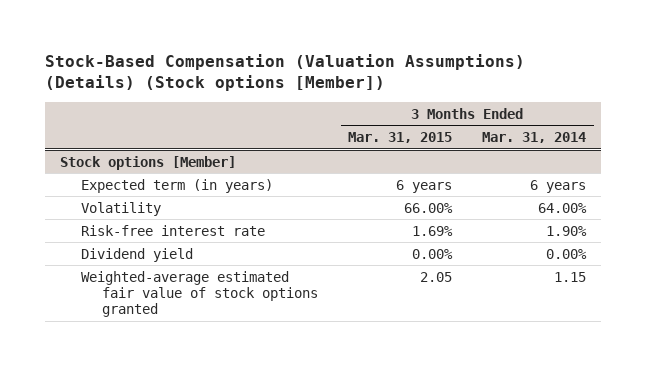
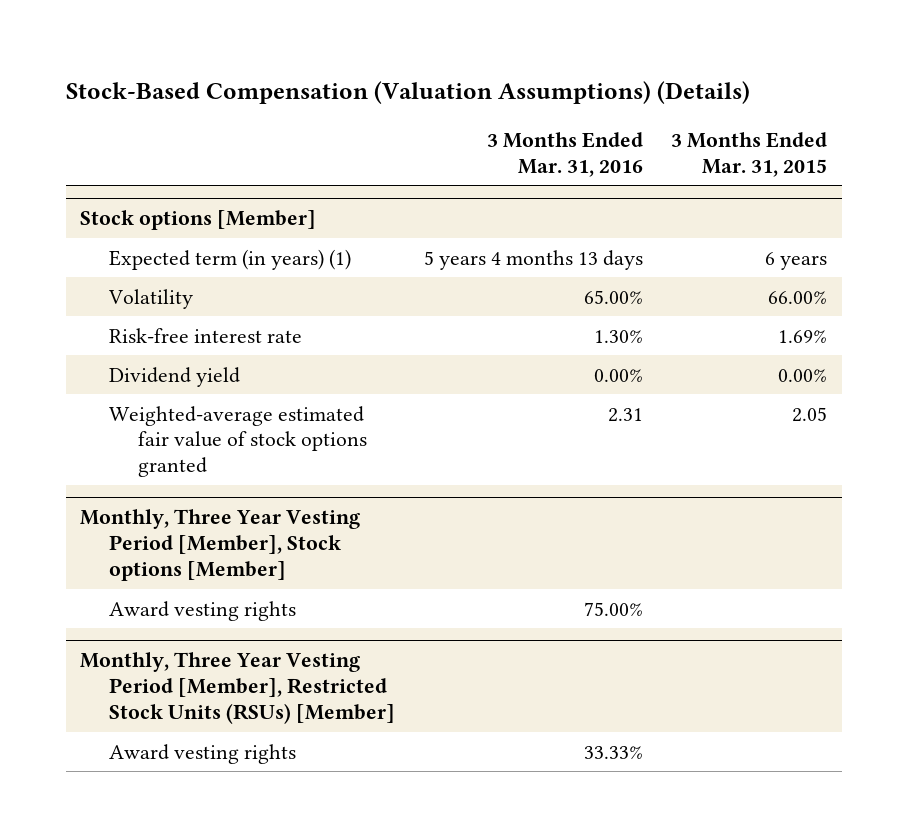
[44,53,525,92] Stock-Based Compensation (Valuation Assumptions) (Details) (Stock options [Member]) -> [65,80,750,104] Stock-Based Compensation (Valuation Assumptions) (Details)
[482,132,587,144] Mar. 31, 2014 -> none
none -> [486,131,643,177] 3 Months Ended Mar. 31, 2016
[81,178,274,193] Expected term (in years) -> [109,248,352,270] Expected term (in years) (1)
none -> [79,509,360,582] Monthly, Three Year Vesting Period [Member], Stock options [Member]
none -> [109,600,297,621] Award vesting rights
none -> [79,652,396,725] Monthly, Three Year Vesting Period [Member], Restricted Stock Units (RSUs) [Member]
none -> [109,743,297,764] Award vesting rights

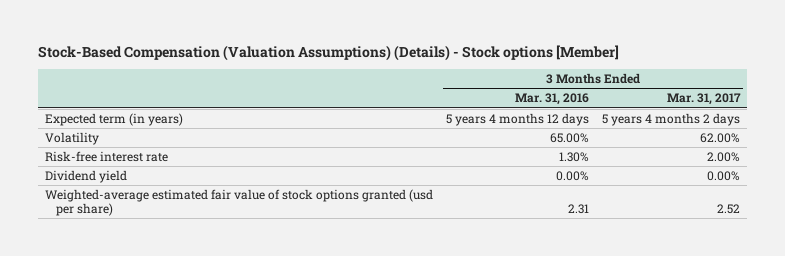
[65,80,750,104] Stock-Based Compensation (Valuation Assumptions) (Details) -> [38,45,620,62] Stock-Based Compensation (Valuation Assumptions) (Details) - Stock options [Member]
[671,131,828,177] 3 Months Ended Mar. 31, 2015 -> none
none -> [667,93,742,106] Mar. 31, 2017
[79,210,316,231] Stock options [Member] -> none
[109,248,352,270] Expected term (in years) (1) -> [44,112,183,126] Expected term (in years)
[423,249,643,270] 5 years 4 months 13 days -> [445,112,589,126] 5 years 4 months 12 days
[79,509,360,582] Monthly, Three Year Vesting Period [Member], Stock options [Member] -> none
[109,600,297,621] Award vesting rights -> none
[79,652,396,725] Monthly, Three Year Vesting Period [Member], Restricted Stock Units (RSUs) [Member] -> none
[109,743,297,764] Award vesting rights -> none
[109,405,368,478] Weighted-average estimated fair value of stock options granted -> [44,188,433,217] Weighted-average estimated fair value of stock options granted (usd per share)

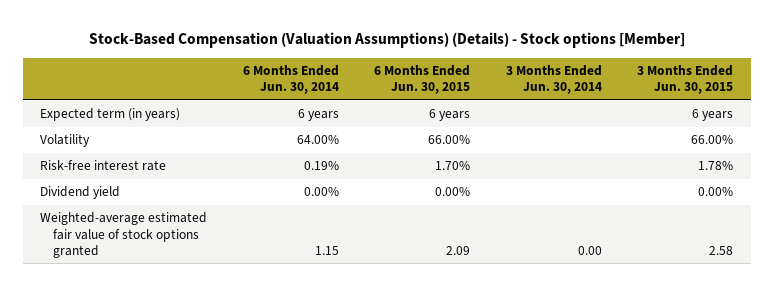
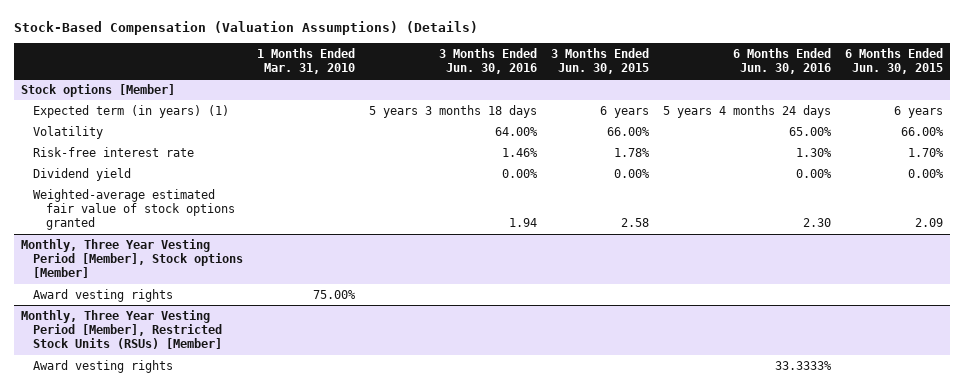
[88,31,685,48] Stock-Based Compensation (Valuation Assumptions) (Details) - Stock options [Member] -> [13,20,478,35] Stock-Based Compensation (Valuation Assumptions) (Details)
[242,65,339,95] 6 Months Ended Jun. 30, 2014 -> none
[505,65,602,95] 3 Months Ended Jun. 30, 2014 -> none
none -> [257,47,356,75] 1 Months Ended Mar. 31, 2010
none -> [439,47,538,75] 3 Months Ended Jun. 30, 2016
none -> [732,47,831,75] 6 Months Ended Jun. 30, 2016
none -> [20,83,175,97] Stock options [Member]
[40,108,181,122] Expected term (in years) -> [33,104,230,118] Expected term (in years) (1)
none -> [20,238,244,279] Monthly, Three Year Vesting Period [Member], Stock options [Member]
none -> [33,288,174,302] Award vesting rights
none -> [20,309,223,350] Monthly, Three Year Vesting Period [Member], Restricted Stock Units (RSUs) [Member]
none -> [33,359,174,373] Award vesting rights

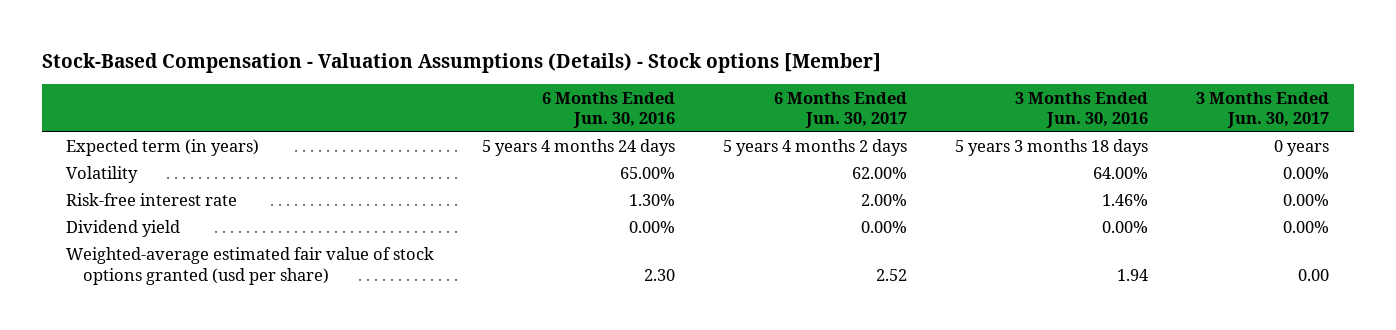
[13,20,478,35] Stock-Based Compensation (Valuation Assumptions) (Details) -> [42,52,882,73] Stock-Based Compensation - Valuation Assumptions (Details) - Stock options [Member]
[257,47,356,75] 1 Months Ended Mar. 31, 2010 -> none
[551,47,650,75] 3 Months Ended Jun. 30, 2015 -> none
[844,47,943,75] 6 Months Ended Jun. 30, 2015 -> none
none -> [774,91,908,129] 6 Months Ended Jun. 30, 2017
none -> [1196,91,1330,129] 3 Months Ended Jun. 30, 2017
[20,83,175,97] Stock options [Member] -> none
[33,104,230,118] Expected term (in years) (1) -> [66,139,260,157] Expected term (in years)
[20,238,244,279] Monthly, Three Year Vesting Period [Member], Stock options [Member] -> none
[33,288,174,302] Award vesting rights -> none
[20,309,223,350] Monthly, Three Year Vesting Period [Member], Restricted Stock Units (RSUs) [Member] -> none
[33,359,174,373] Award vesting rights -> none
[33,188,235,231] Weighted-average estimated fair value of stock options granted -> [66,247,435,285] Weighted-average estimated fair value of stock options granted (usd per share)

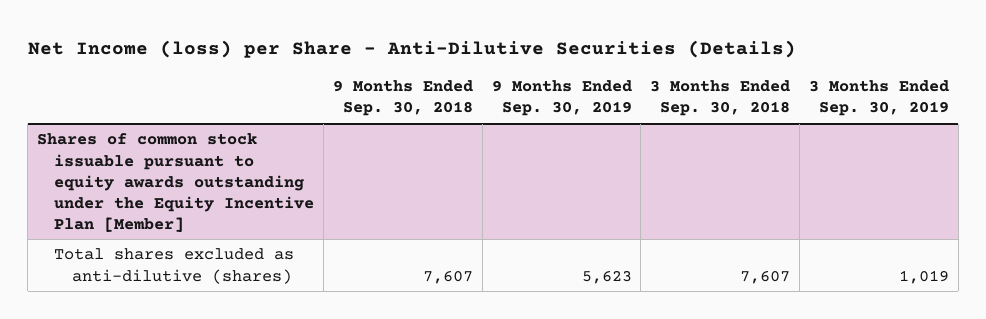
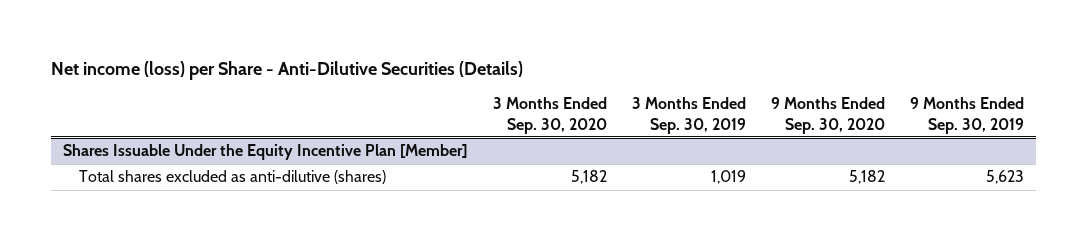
[27,39,796,58] Net Income (loss) per Share - Anti-Dilutive Securities (Details) -> [50,61,523,81] Net income (loss) per Share - Anti-Dilutive Securities (Details)
[332,80,473,117] 9 Months Ended Sep. 30, 2018 -> none
[650,80,791,117] 3 Months Ended Sep. 30, 2018 -> none
none -> [492,97,607,134] 3 Months Ended Sep. 30, 2020
none -> [770,97,885,134] 9 Months Ended Sep. 30, 2020
[37,133,315,232] Shares of common stock issuable pursuant to equity awards outstanding under the Equity Incentive Plan [Member] -> [63,144,468,161] Shares Issuable Under the Equity Incentive Plan [Member]

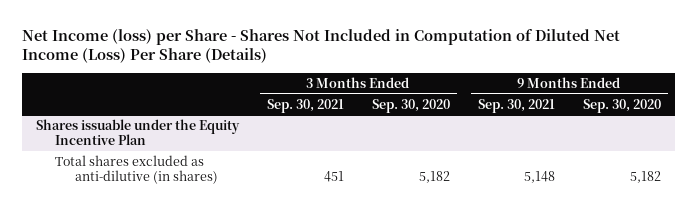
[50,61,523,81] Net income (loss) per Share - Anti-Dilutive Securities (Details) -> [21,29,620,64] Net Income (loss) per Share - Shares Not Included in Computation of Diluted Net Income (Loss) Per Share (Details)
[631,97,746,134] 3 Months Ended Sep. 30, 2019 -> none
[909,97,1024,134] 9 Months Ended Sep. 30, 2019 -> none
none -> [266,98,344,113] Sep. 30, 2021
none -> [477,98,555,113] Sep. 30, 2021
[63,144,468,161] Shares Issuable Under the Equity Incentive Plan [Member] -> [35,118,240,146] Shares issuable under the Equity Incentive Plan
[79,170,387,185] Total shares excluded as anti-dilutive (shares) -> [55,154,218,185] Total shares excluded as anti-dilutive (in shares)

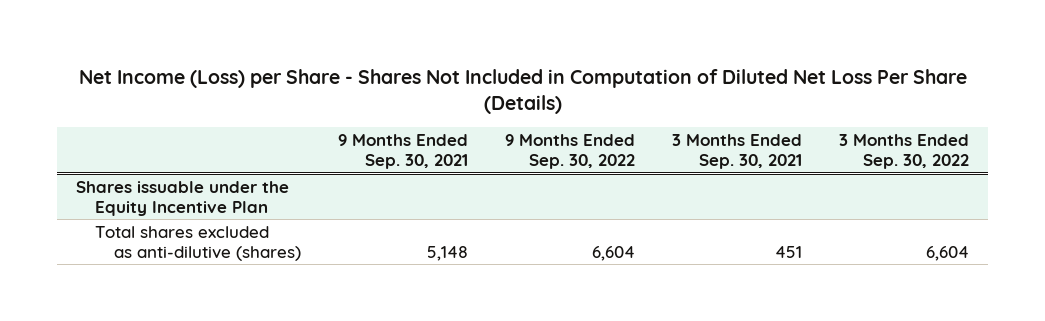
[21,29,620,64] Net Income (loss) per Share - Shares Not Included in Computation of Diluted Net Income (Loss) Per Share (Details) -> [78,68,967,115] Net Income (Loss) per Share - Shares Not Included in Computation of Diluted Net Loss Per Share (Details)
[371,98,450,113] Sep. 30, 2020 -> none
[582,98,661,113] Sep. 30, 2020 -> none
none -> [505,134,636,169] 9 Months Ended Sep. 30, 2022
none -> [839,134,970,169] 3 Months Ended Sep. 30, 2022
[55,154,218,185] Total shares excluded as anti-dilutive (in shares) -> [94,225,301,261] Total shares excluded as anti-dilutive (shares)

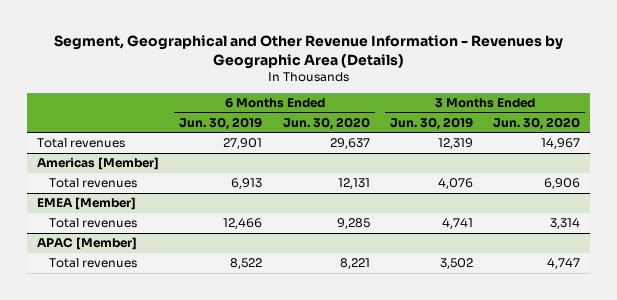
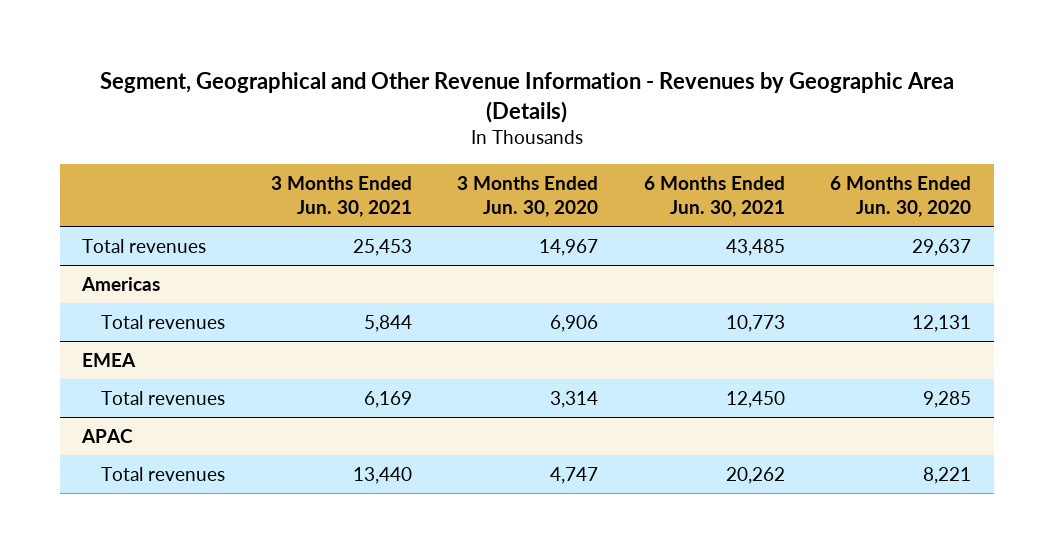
[179,116,263,130] Jun. 30, 2019 -> none
[389,116,473,130] Jun. 30, 2019 -> none
none -> [270,175,412,217] 3 Months Ended Jun. 30, 2021
none -> [643,175,785,217] 6 Months Ended Jun. 30, 2021
[37,157,160,171] Americas [Member] -> [81,277,161,292] Americas
[37,197,137,211] EMEA [Member] -> [82,353,137,368] EMEA
[37,237,138,251] APAC [Member] -> [81,429,134,444] APAC

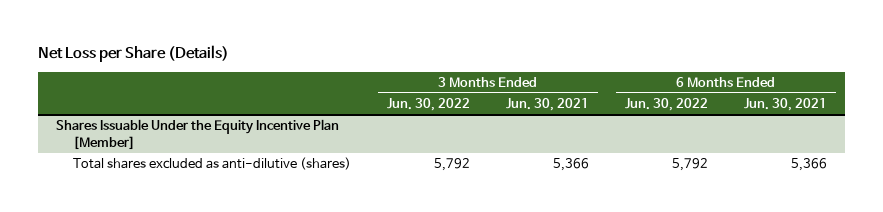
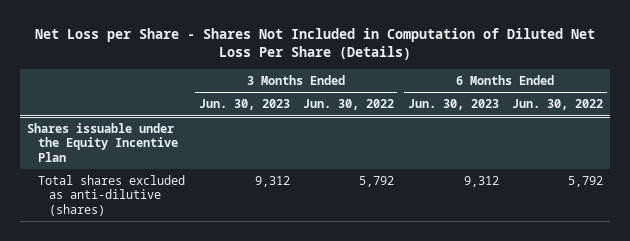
[38,45,230,63] Net Loss per Share (Details) -> [35,27,596,61] Net Loss per Share - Shares Not Included in Computation of Diluted Net Loss Per Share (Details)
[505,98,589,112] Jun. 30, 2021 -> none
[743,98,827,112] Jun. 30, 2021 -> none
none -> [198,99,290,111] Jun. 30, 2023
none -> [407,99,499,111] Jun. 30, 2023
[56,119,340,150] Shares Issuable Under the Equity Incentive Plan [Member] -> [27,122,179,163] Shares issuable under the Equity Incentive Plan

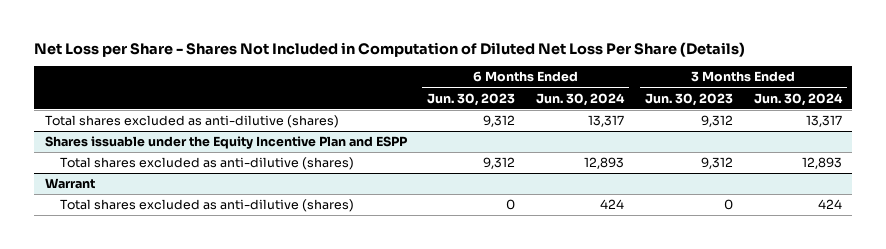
[303,99,395,111] Jun. 30, 2022 -> none
[512,99,604,111] Jun. 30, 2022 -> none
none -> [536,92,626,106] Jun. 30, 2024
none -> [753,92,843,106] Jun. 30, 2024
[27,122,179,163] Shares issuable under the Equity Incentive Plan -> none
none -> [44,136,408,150] Shares issuable under the Equity Incentive Plan and ESPP
none -> [59,157,354,171] Total shares excluded as anti-dilutive (shares)
none -> [44,178,95,190] Warrant
none -> [59,199,354,213] Total shares excluded as anti-dilutive (shares)

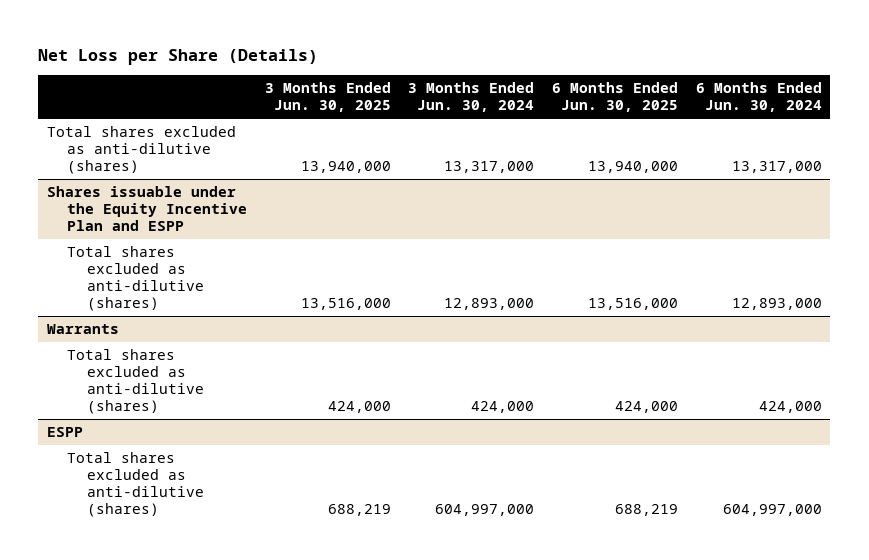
[34,41,746,57] Net Loss per Share - Shares Not Included in Computation of Diluted Net Loss Per Share (Details) -> [38,48,319,65] Net Loss per Share (Details)
[427,92,516,106] Jun. 30, 2023 -> none
[644,92,733,106] Jun. 30, 2023 -> none
none -> [264,82,391,113] 3 Months Ended Jun. 30, 2025
none -> [551,82,678,113] 6 Months Ended Jun. 30, 2025
[588,115,625,128] 13,317 -> [731,161,822,174] 13,317,000
[805,115,842,128] 13,317 -> [444,161,535,174] 13,317,000
[584,157,625,170] 12,893 -> [731,297,822,310] 12,893,000
[801,157,842,170] 12,893 -> [444,297,535,310] 12,893,000
[44,178,95,190] Warrant -> [47,324,120,335] Warrants
[600,199,625,210] 424 -> [758,400,822,413] 424,000
[817,199,842,210] 424 -> [471,400,535,413] 424,000
none -> [47,427,84,438] ESPP
none -> [66,452,204,517] Total shares excluded as anti-dilutive (shares)

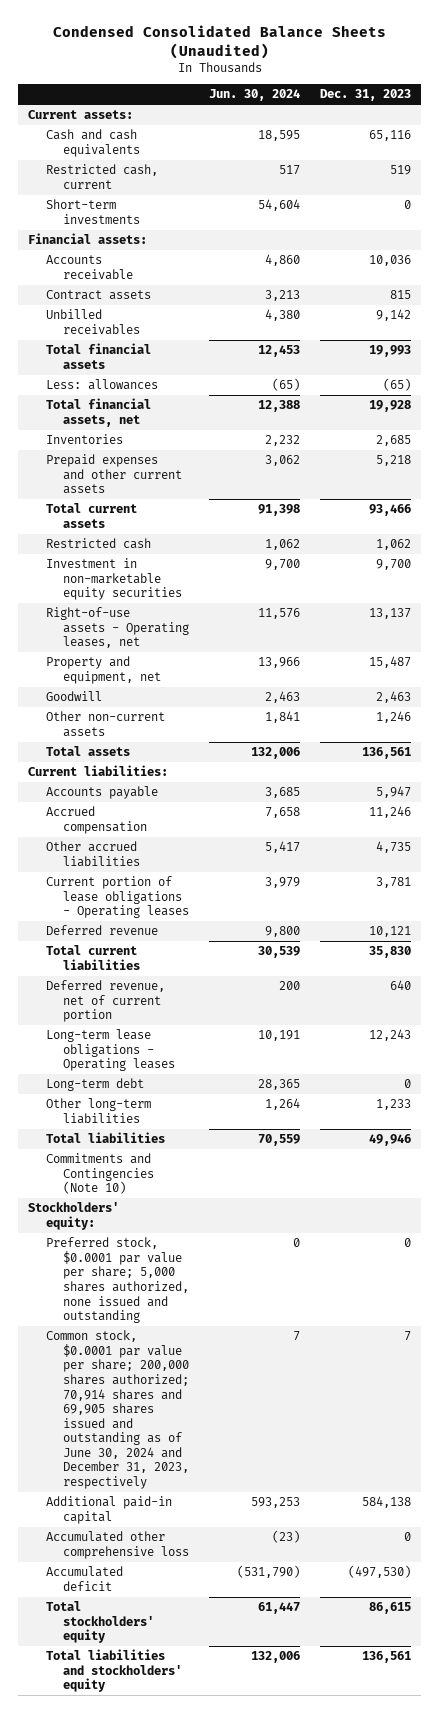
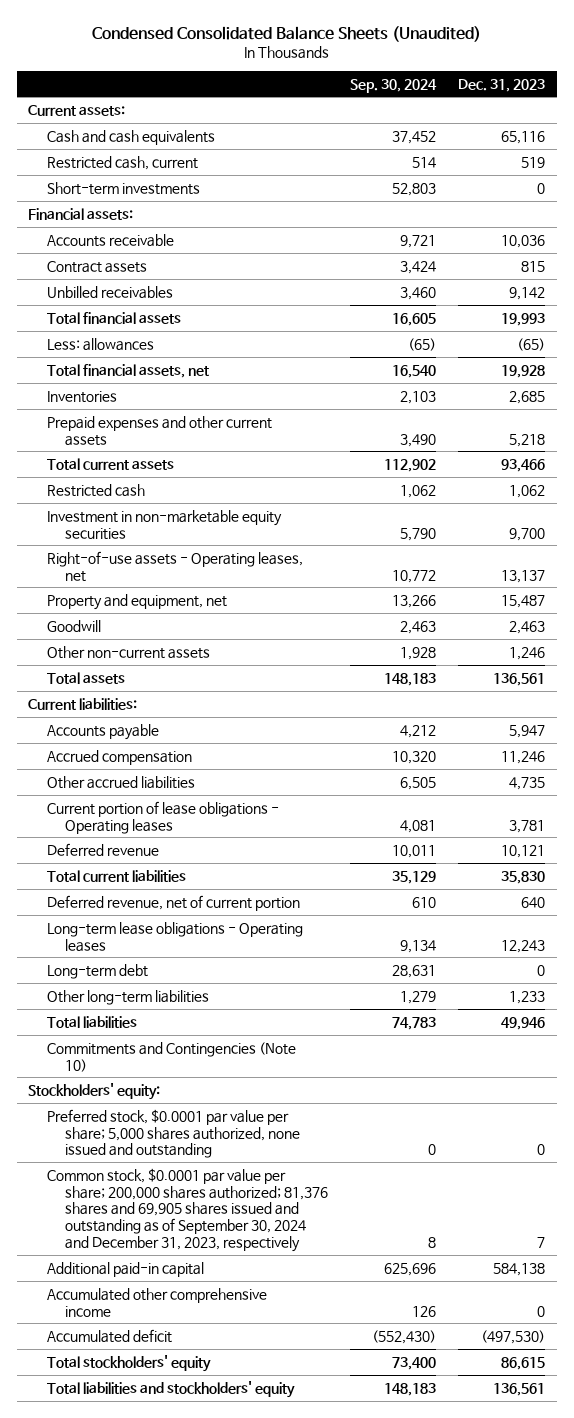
[209,89,301,102] Jun. 30, 2024 -> none
none -> [350,78,438,93] Sep. 30, 2024
[45,1330,190,1489] Common stock, $0.0001 par value per share; 200,000 shares authorized; 70,914 shares and 69,905 shares issued and outstanding as of June 30, 2024 and December 31, 2023, respectively -> [46,1167,329,1253] Common stock, $0.0001 par value per share; 200,000 shares authorized; 81,376 shares and 69,905 shares issued and outstanding as of September 30, 2024 and December 31, 2023, respectively
[45,1531,190,1559] Accumulated other comprehensive loss -> [46,1287,267,1317] Accumulated other comprehensive income

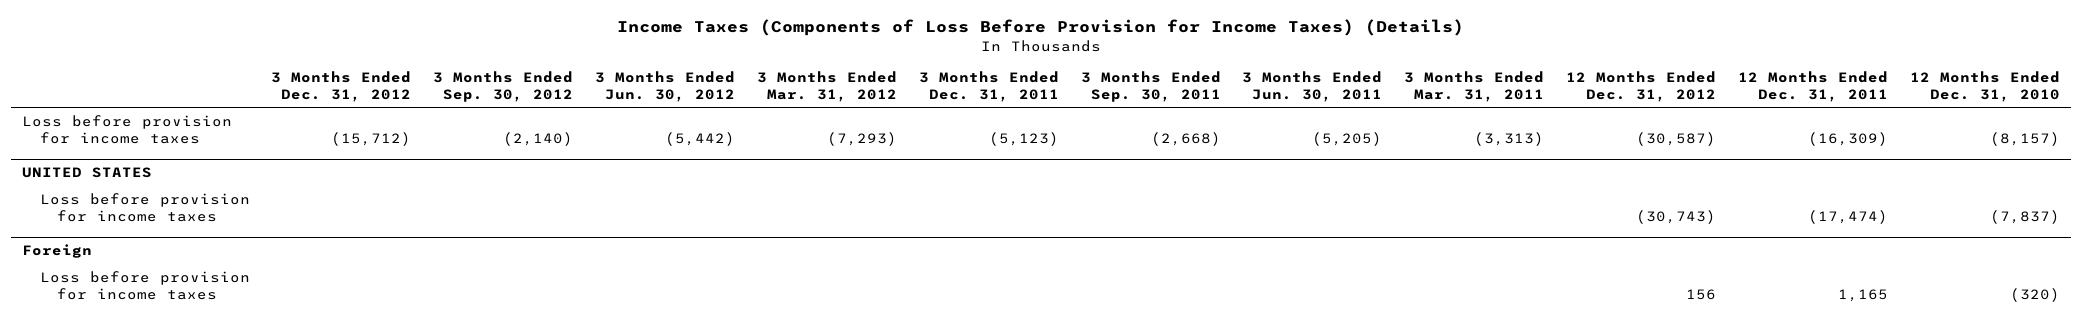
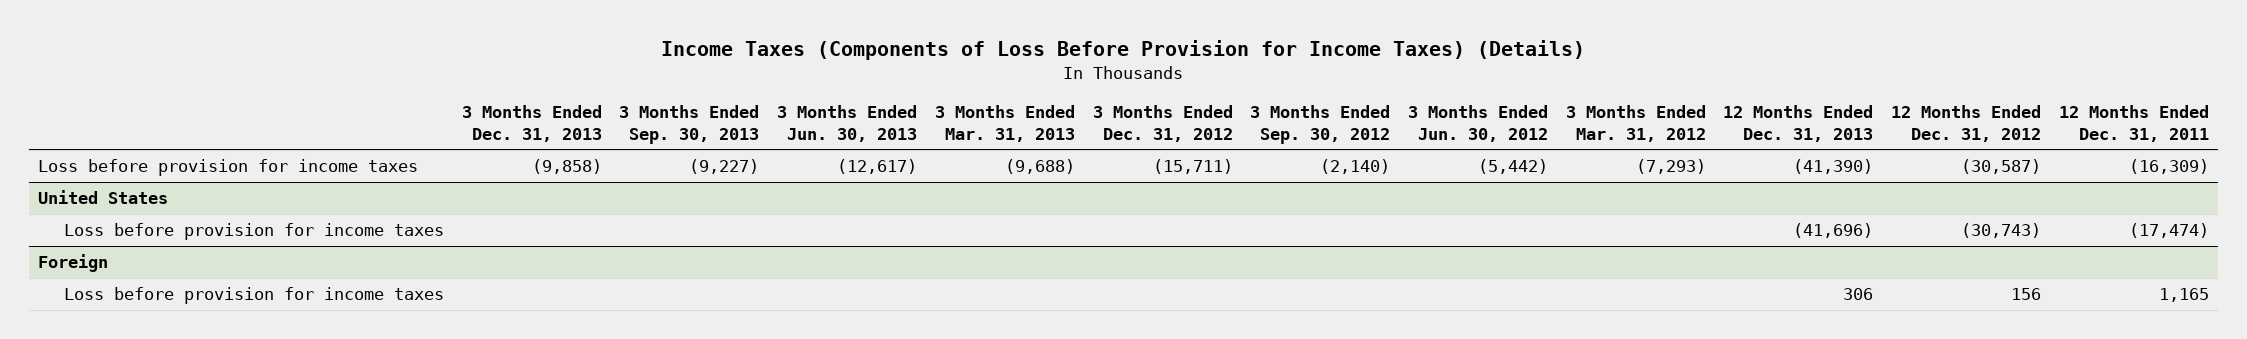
[918,70,1059,102] 3 Months Ended Dec. 31, 2011 -> none
[1080,70,1221,102] 3 Months Ended Sep. 30, 2011 -> none
[1242,70,1383,102] 3 Months Ended Jun. 30, 2011 -> none
[1404,70,1545,102] 3 Months Ended Mar. 31, 2011 -> none
[1909,70,2060,102] 12 Months Ended Dec. 31, 2010 -> none
none -> [461,105,602,142] 3 Months Ended Dec. 31, 2013
none -> [619,105,760,144] 3 Months Ended Sep. 30, 2013
none -> [777,105,918,142] 3 Months Ended Jun. 30, 2013
none -> [934,105,1075,142] 3 Months Ended Mar. 31, 2013
none -> [1723,105,1874,142] 12 Months Ended Dec. 31, 2013
[331,131,412,146] (15,712) -> [1152,159,1233,175] (15,711)
[22,167,153,179] UNITED STATES -> [37,190,168,205] United States

